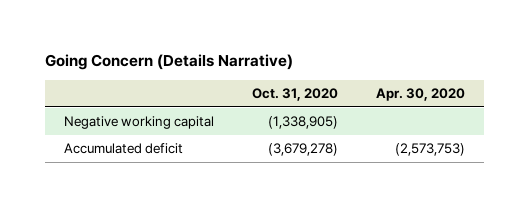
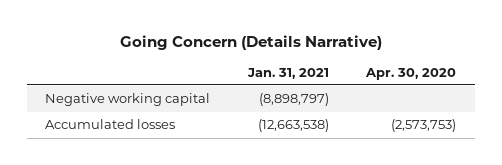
[252,88,339,102] Oct. 31, 2020 -> none
none -> [246,67,329,79] Jan. 31, 2021
[64,143,184,155] Accumulated deficit -> [45,119,176,130] Accumulated losses

